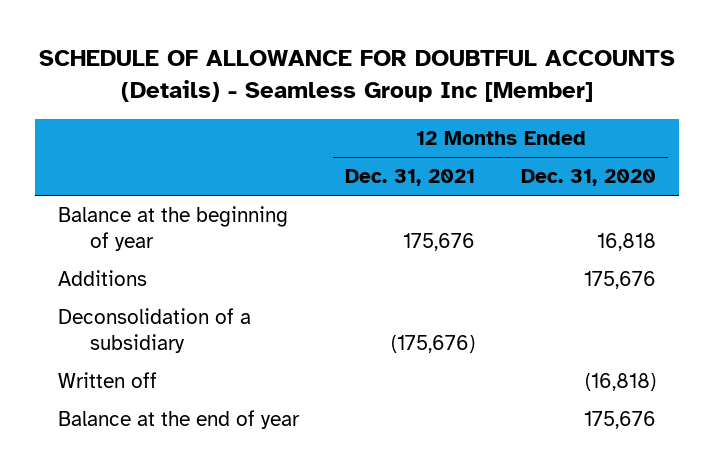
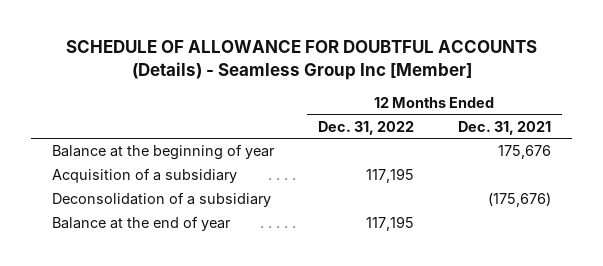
[521,169,657,187] Dec. 31, 2020 -> none
none -> [318,120,415,135] Dec. 31, 2022
[57,270,147,287] Additions -> [52,168,238,184] Acquisition of a subsidiary
[57,372,157,389] Written off -> none

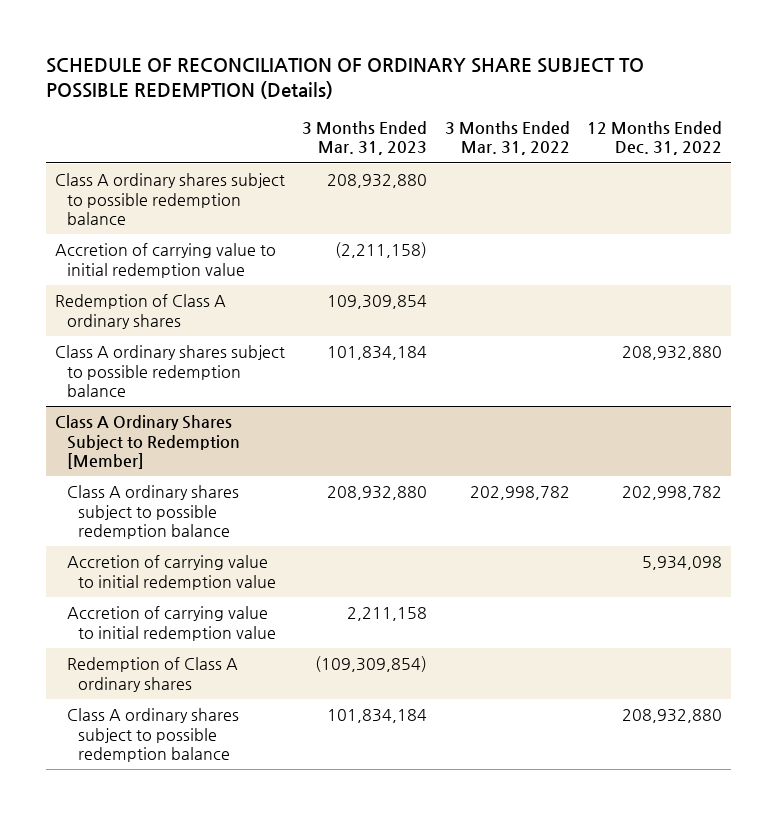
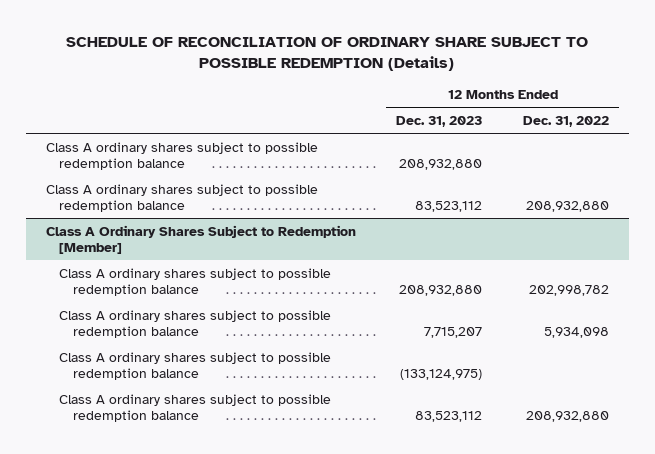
[302,120,428,156] 3 Months Ended Mar. 31, 2023 -> none
[444,120,570,156] 3 Months Ended Mar. 31, 2022 -> none
none -> [396,115,483,127] Dec. 31, 2023
[54,243,276,278] Accretion of carrying value to initial redemption value -> none
[54,294,226,329] Redemption of Class A ordinary shares -> none
[66,606,277,641] Accretion of carrying value to initial redemption value -> none
[66,555,277,590] Accretion of carrying value to initial redemption value -> [59,309,332,338] Class A ordinary shares subject to possible redemption balance
[66,657,238,692] Redemption of Class A ordinary shares -> [59,351,332,380] Class A ordinary shares subject to possible redemption balance

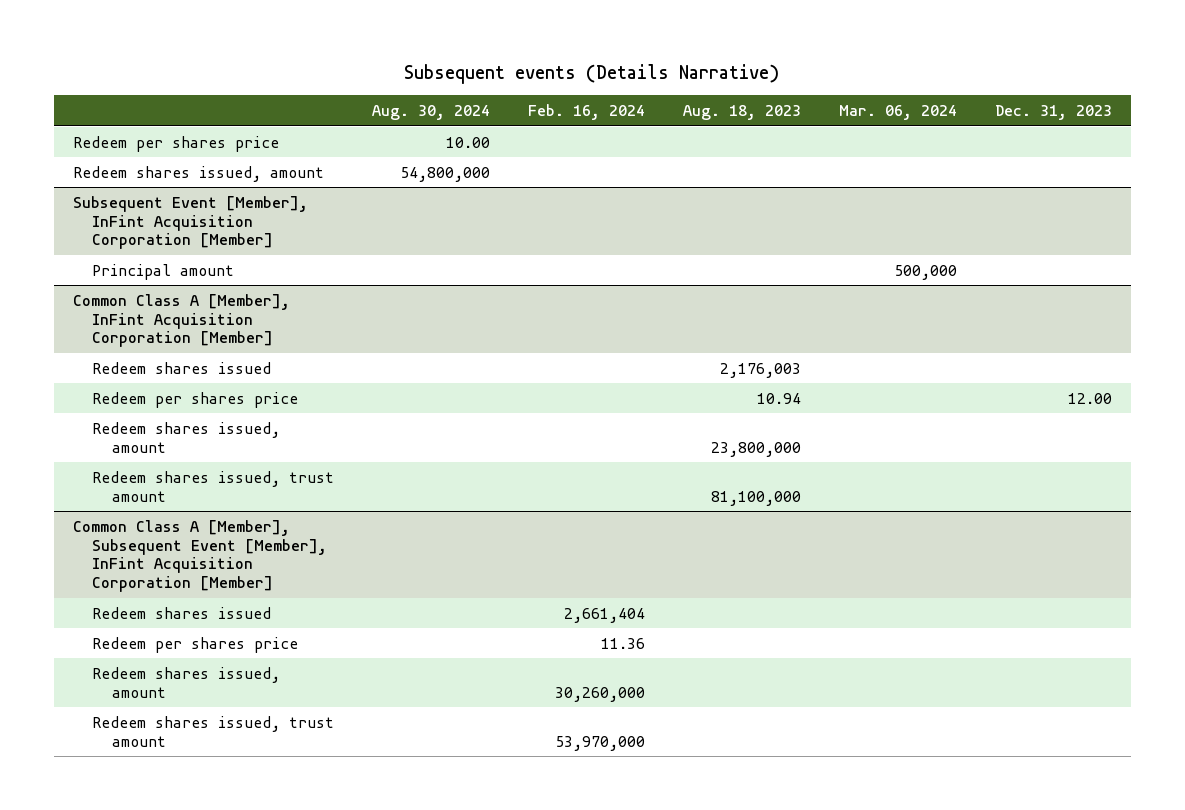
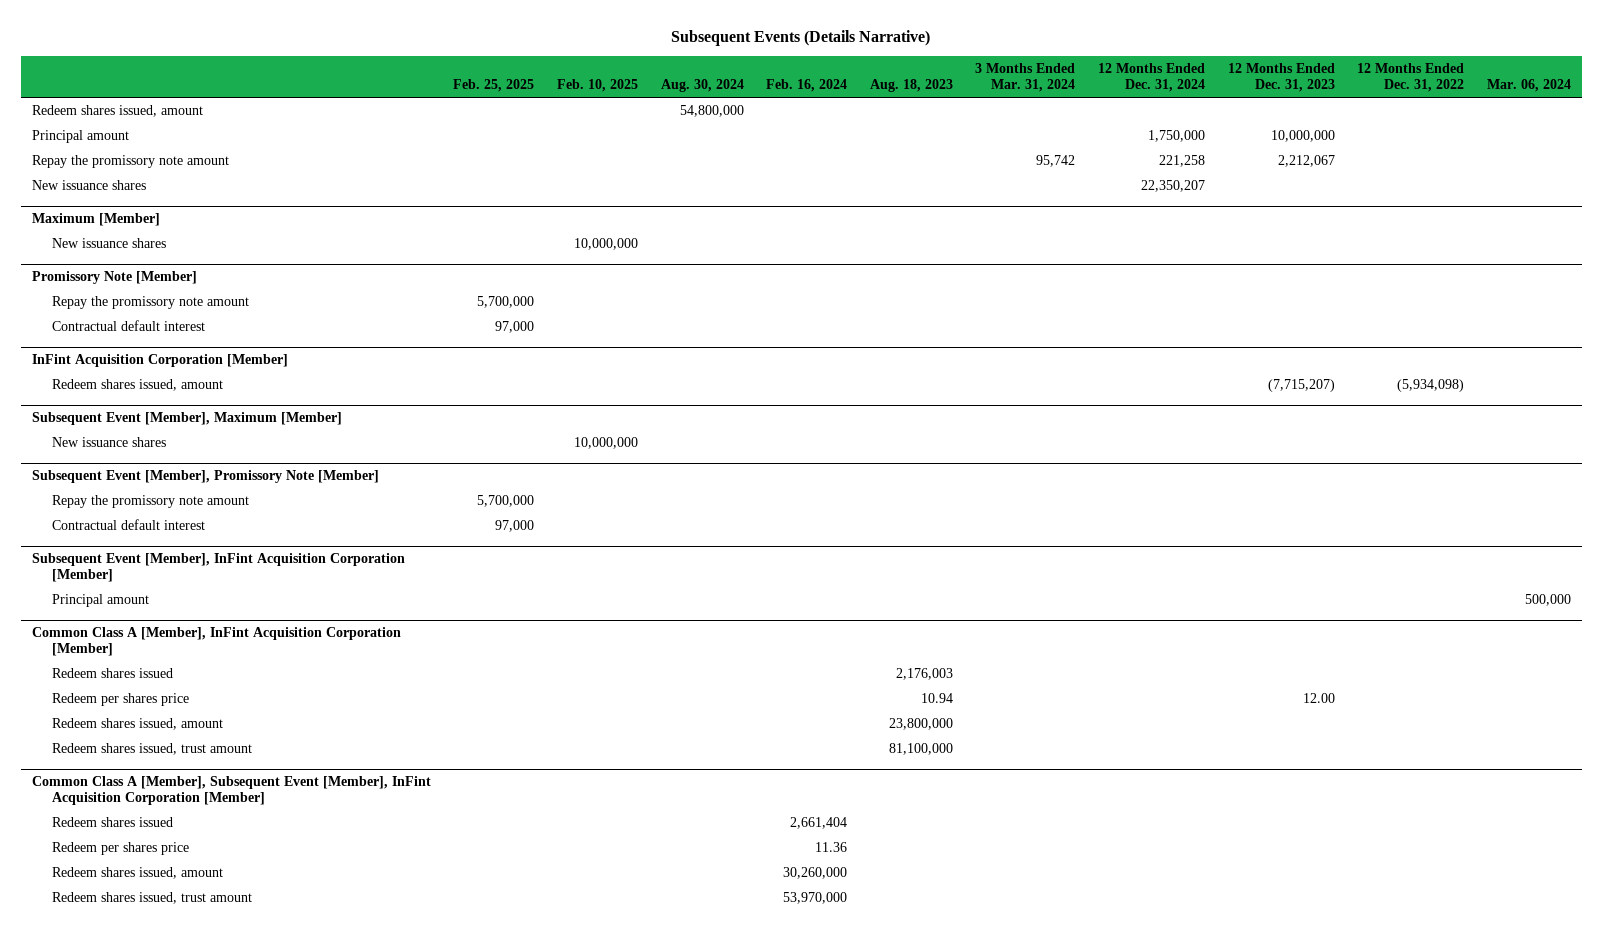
[404,64,780,85] Subsequent events (Details Narrative) -> [671,30,931,47] Subsequent Events (Details Narrative)
[994,105,1112,121] Dec. 31, 2023 -> none
none -> [453,79,535,93] Feb. 25, 2025
none -> [557,79,639,93] Feb. 10, 2025
none -> [975,63,1076,93] 3 Months Ended Mar. 31, 2024
none -> [1097,63,1205,93] 12 Months Ended Dec. 31, 2024
none -> [1227,63,1335,93] 12 Months Ended Dec. 31, 2023
none -> [1357,63,1465,93] 12 Months Ended Dec. 31, 2022
[73,135,280,152] Redeem per shares price -> none
none -> [31,129,129,143] Principal amount
none -> [31,154,229,168] Repay the promissory note amount
none -> [31,179,146,190] New issuance shares
none -> [31,213,160,227] Maximum [Member]
none -> [52,237,167,248] New issuance shares
none -> [31,271,197,285] Promissory Note [Member]
none -> [52,295,250,309] Repay the promissory note amount
none -> [52,319,206,331] Contractual default interest
none -> [31,354,288,368] InFint Acquisition Corporation [Member]
none -> [52,378,224,391] Redeem shares issued, amount
none -> [31,412,342,426] Subsequent Event [Member], Maximum [Member]
none -> [52,436,167,447] New issuance shares
none -> [31,470,379,484] Subsequent Event [Member], Promissory Note [Member]
none -> [52,494,250,508] Repay the promissory note amount
none -> [52,518,206,530] Contractual default interest

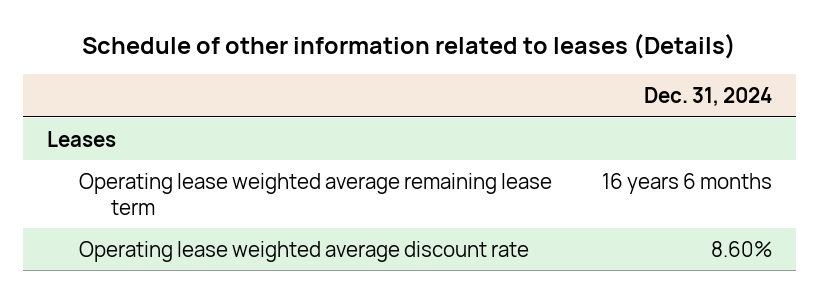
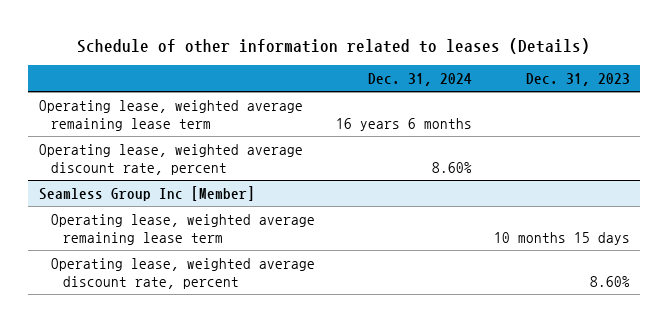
none -> [525,73,630,87] Dec. 31, 2023
[47,130,117,147] Leases -> none
[79,172,553,215] Operating lease weighted average remaining lease term -> [38,99,303,131] Operating lease, weighted average remaining lease term
[79,240,530,262] Operating lease weighted average discount rate -> [38,143,303,175] Operating lease, weighted average discount rate, percent
none -> [38,185,255,201] Seamless Group Inc [Member]
none -> [50,213,315,245] Operating lease, weighted average remaining lease term
none -> [50,257,315,289] Operating lease, weighted average discount rate, percent

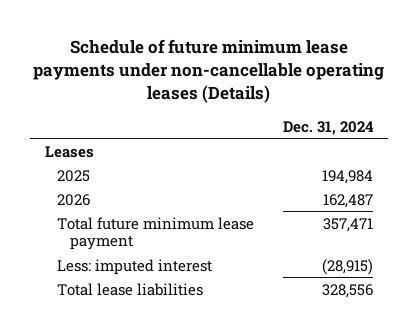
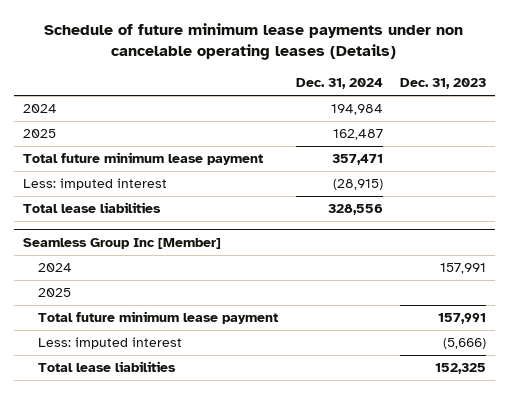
[32,39,384,104] Schedule of future minimum lease payments under non-cancellable operating leases (Details) -> [44,23,464,61] Schedule of future minimum lease payments under non cancelable operating leases (Details)
none -> [399,78,486,90] Dec. 31, 2023
[44,145,94,158] Leases -> none
[57,193,91,206] 2026 -> none
none -> [22,104,57,114] 2024
[322,169,374,184] 194,984 -> [332,129,383,141] 162,487
none -> [22,237,221,249] Seamless Group Inc [Member]
none -> [38,263,73,273] 2024
none -> [38,288,72,298] 2025
none -> [38,311,279,325] Total future minimum lease payment
none -> [38,337,183,350] Less: imputed interest
none -> [38,361,177,373] Total lease liabilities

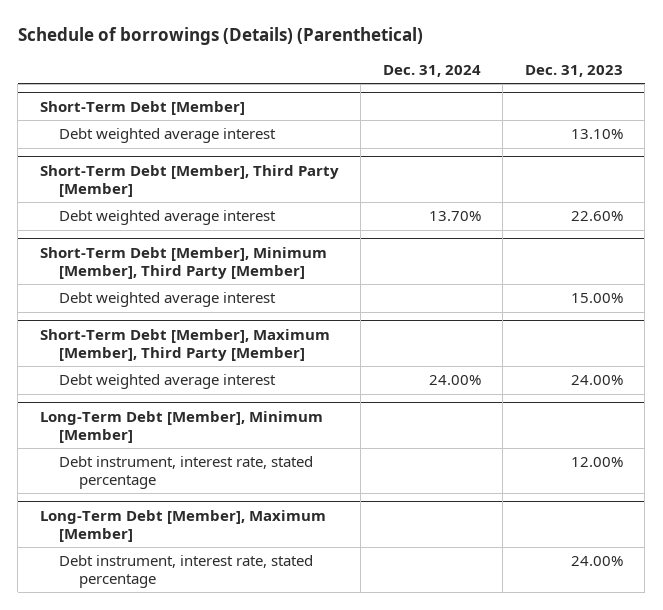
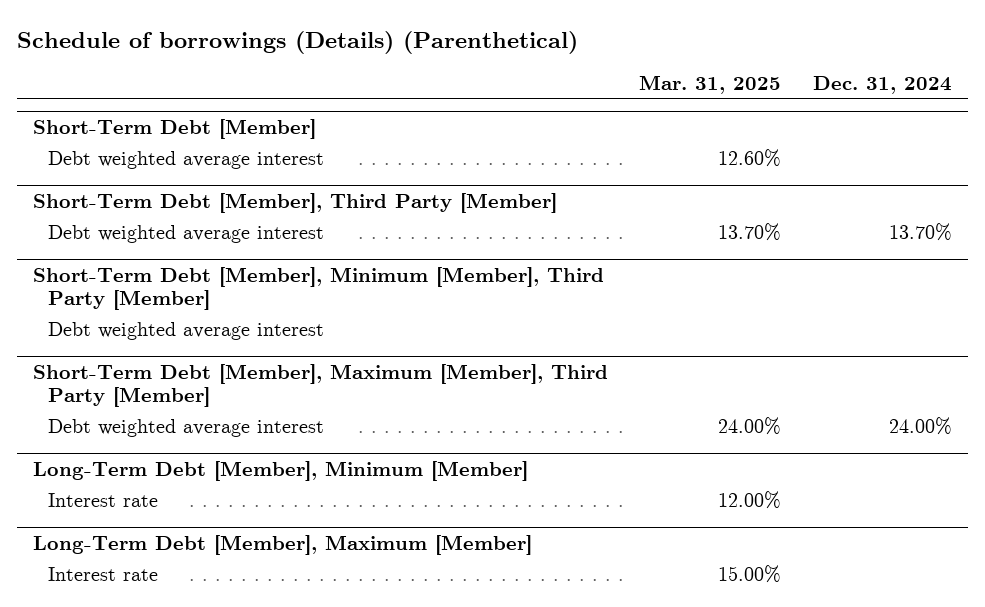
[524,64,623,77] Dec. 31, 2023 -> none
none -> [639,74,782,94] Mar. 31, 2025
[59,456,314,489] Debt instrument, interest rate, stated percentage -> [48,493,159,508] Interest rate
[59,555,314,588] Debt instrument, interest rate, stated percentage -> [48,567,159,582] Interest rate

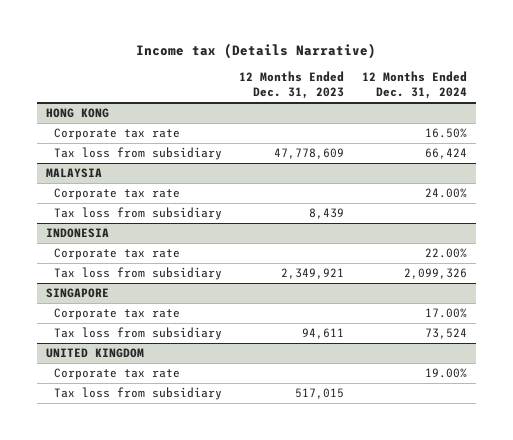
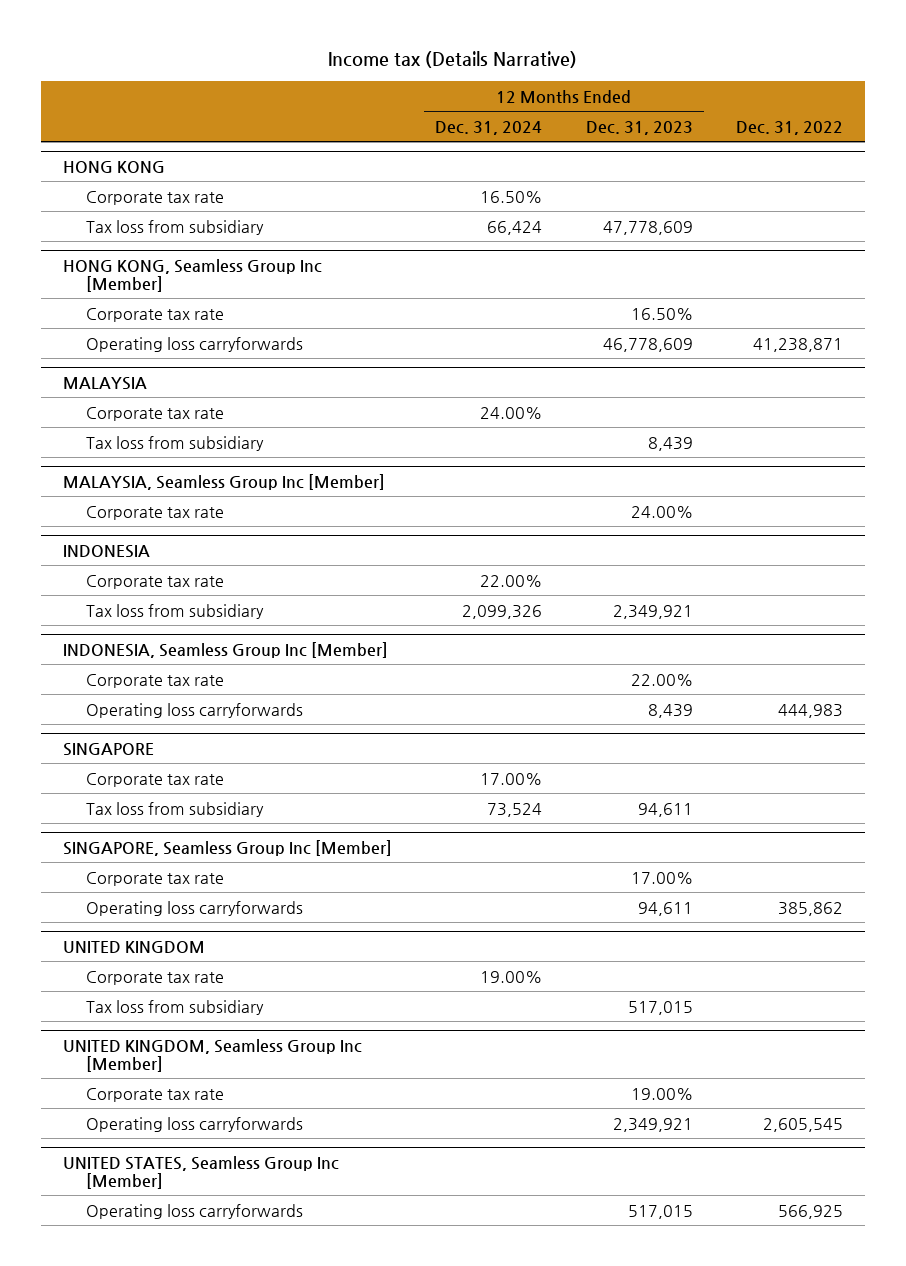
none -> [736,120,844,135] Dec. 31, 2022
none -> [62,258,322,292] HONG KONG, Seamless Group Inc [Member]
none -> [86,307,225,322] Corporate tax rate
none -> [86,336,304,352] Operating loss carryforwards
none -> [62,473,385,490] MALAYSIA, Seamless Group Inc [Member]
none -> [86,505,225,520] Corporate tax rate
none -> [62,641,388,658] INDONESIA, Seamless Group Inc [Member]
none -> [86,673,225,688] Corporate tax rate
none -> [86,702,304,718] Operating loss carryforwards
none -> [62,839,392,856] SINGAPORE, Seamless Group Inc [Member]
none -> [86,871,225,886] Corporate tax rate
none -> [86,900,304,916] Operating loss carryforwards
none -> [62,1038,362,1072] UNITED KINGDOM, Seamless Group Inc [Member]
none -> [86,1087,225,1102] Corporate tax rate
none -> [86,1116,304,1132] Operating loss carryforwards
none -> [62,1155,339,1189] UNITED STATES, Seamless Group Inc [Member]
none -> [86,1203,304,1219] Operating loss carryforwards

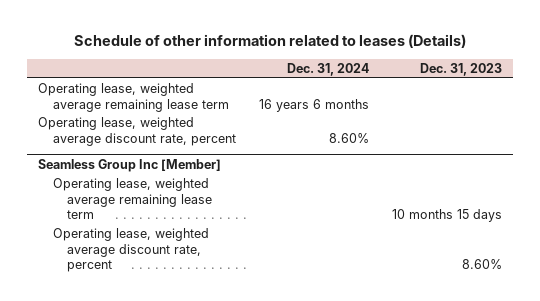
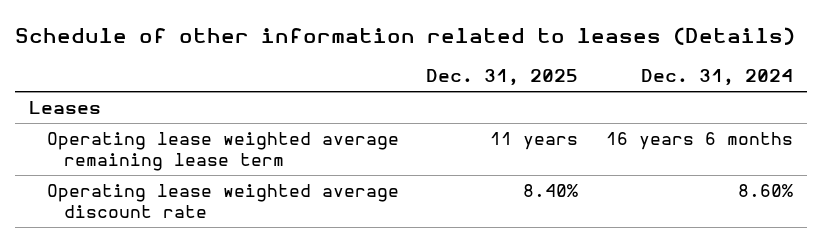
[419,62,502,76] Dec. 31, 2023 -> none
none -> [426,69,579,87] Dec. 31, 2025
[38,158,222,172] Seamless Group Inc [Member] -> none
[52,178,213,220] Operating lease, weighted average remaining lease term -> none
[52,228,209,273] Operating lease, weighted average discount rate, percent -> none
none -> [29,101,102,115] Leases
[38,83,229,112] Operating lease, weighted average remaining lease term -> [46,132,399,172] Operating lease weighted average remaining lease term
[38,117,236,146] Operating lease, weighted average discount rate, percent -> [46,184,399,219] Operating lease weighted average discount rate

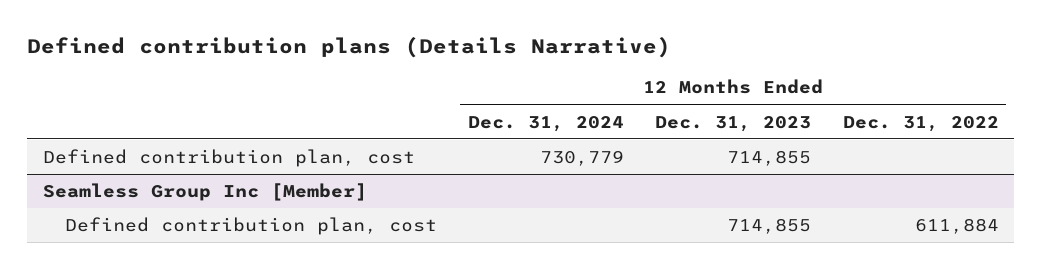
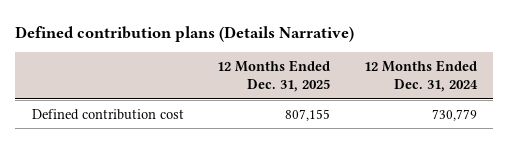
[655,115,812,132] Dec. 31, 2023 -> none
[842,115,999,132] Dec. 31, 2022 -> none
none -> [217,59,331,93] 12 Months Ended Dec. 31, 2025
[42,183,367,202] Seamless Group Inc [Member] -> none
[64,217,437,236] Defined contribution plan, cost -> none
[42,149,415,168] Defined contribution plan, cost -> [31,108,184,120] Defined contribution cost

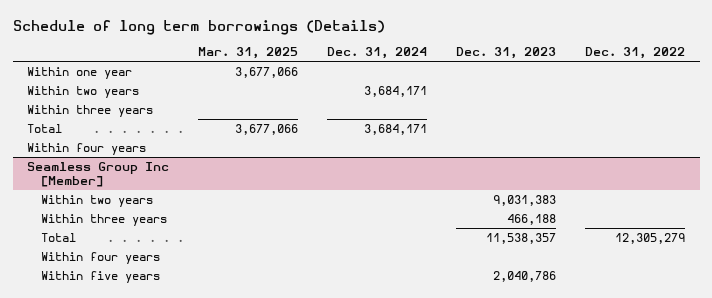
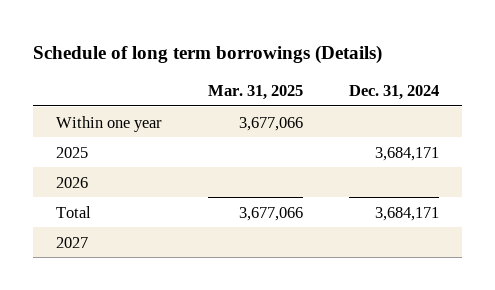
[456,47,557,60] Dec. 31, 2023 -> none
[585,47,686,60] Dec. 31, 2022 -> none
[27,85,140,98] Within two years -> [55,146,88,158] 2025
[27,104,154,117] Within three years -> [55,176,88,188] 2026
[27,161,170,188] Seamless Group Inc [Member] -> none
[40,194,153,207] Within two years -> none
[40,213,167,226] Within three years -> none
[40,232,76,242] Total -> none
[40,251,160,264] Within four years -> none
[40,270,160,283] Within five years -> none
[27,142,147,155] Within four years -> [55,236,88,248] 2027

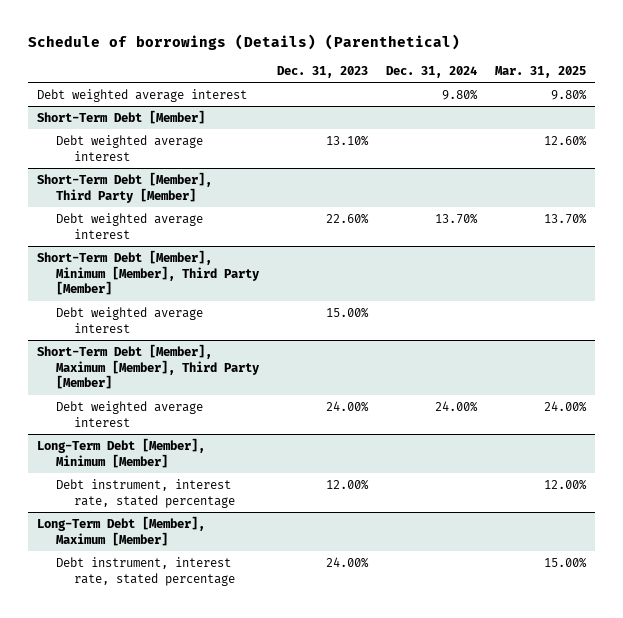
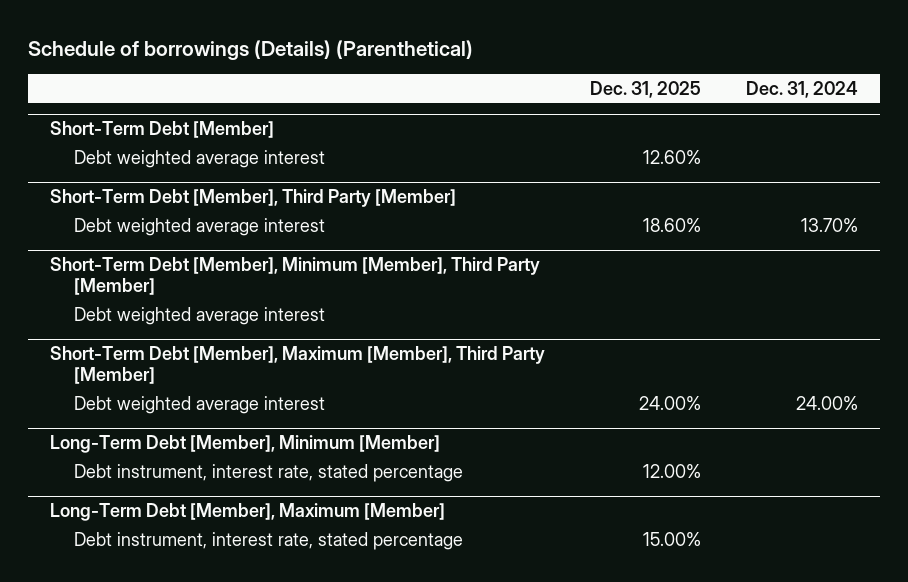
[276,66,368,79] Dec. 31, 2023 -> none
[494,66,586,79] Mar. 31, 2025 -> none
none -> [590,80,702,98] Dec. 31, 2025
[37,88,248,102] Debt weighted average interest -> none

